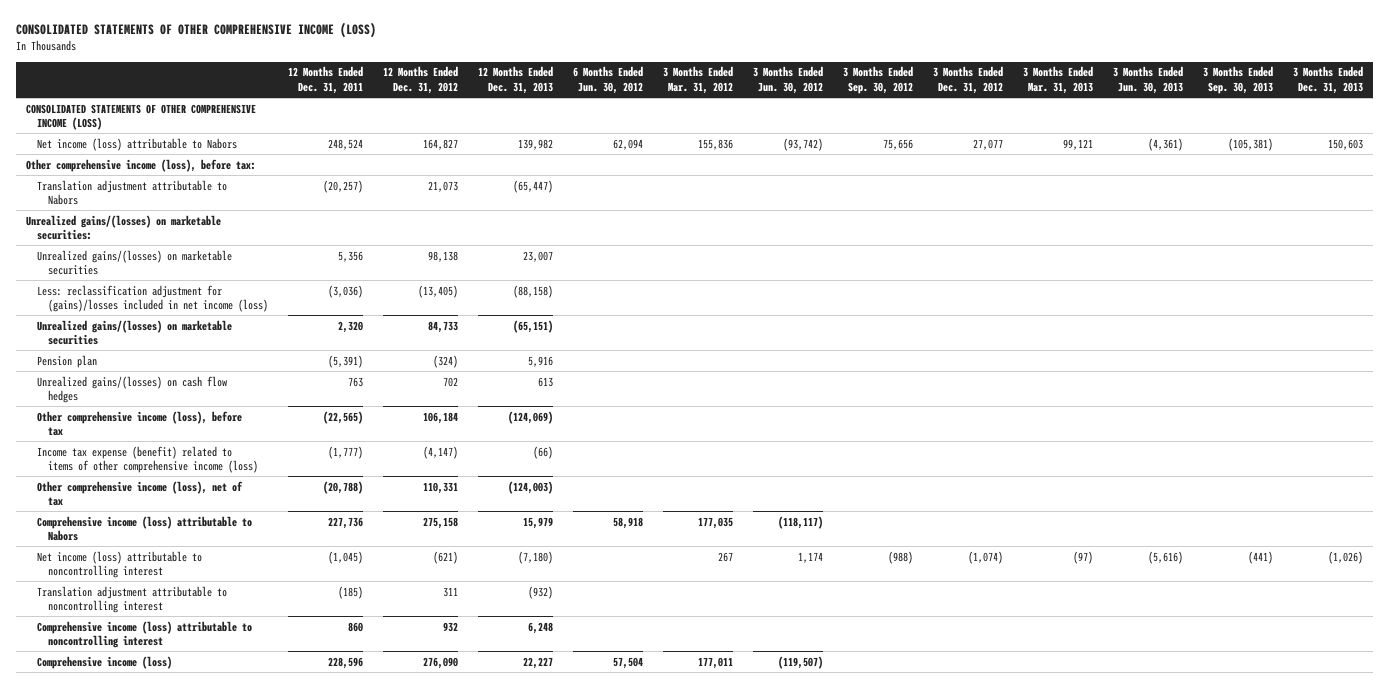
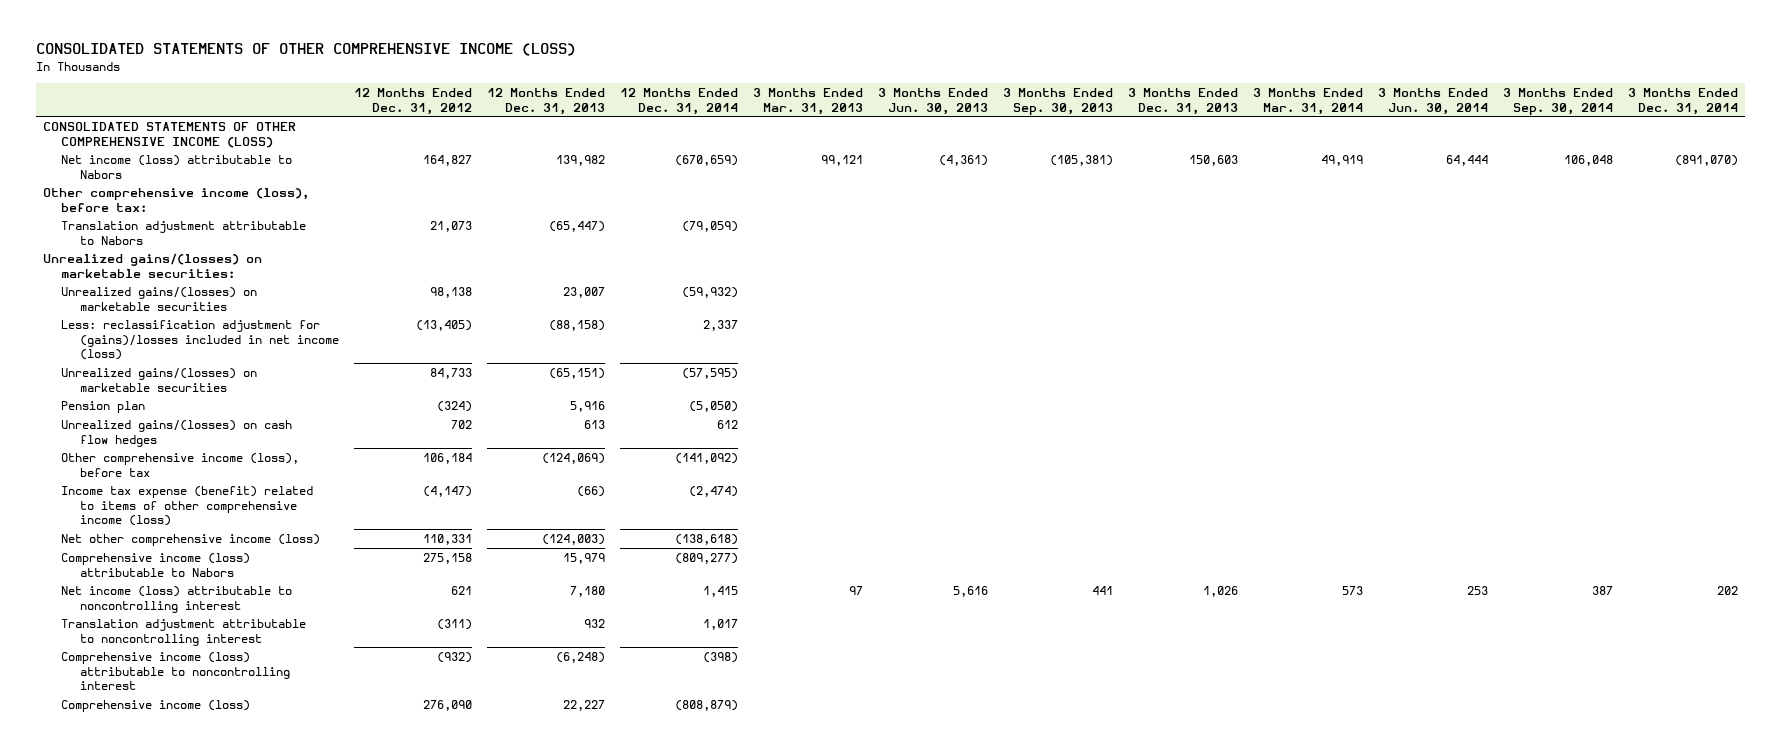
[288,66,364,94] 12 Months Ended Dec. 31, 2011 -> none
[573,66,644,94] 6 Months Ended Jun. 30, 2012 -> none
[663,66,734,94] 3 Months Ended Mar. 31, 2012 -> none
[753,66,824,94] 3 Months Ended Jun. 30, 2012 -> none
[843,66,914,94] 3 Months Ended Sep. 30, 2012 -> none
[933,66,1004,94] 3 Months Ended Dec. 31, 2012 -> none
none -> [619,88,738,115] 12 Months Ended Dec. 31, 2014
none -> [1252,88,1363,115] 3 Months Ended Mar. 31, 2014
none -> [1377,88,1488,115] 3 Months Ended Jun. 30, 2014
none -> [1502,88,1613,115] 3 Months Ended Sep. 30, 2014
none -> [1627,88,1738,115] 3 Months Ended Dec. 31, 2014
[37,480,244,506] Other comprehensive income (loss), net of tax -> [61,534,321,547] Net other comprehensive income (loss)
[433,550,459,564] (621) -> [450,586,472,596] 621
[518,550,554,564] (7,180) -> [569,586,605,598] 7,180
[1073,550,1094,564] (97) -> [848,586,863,596] 97
[1148,550,1184,564] (5,616) -> [952,586,988,598] 5,616
[1248,550,1274,564] (441) -> [1091,586,1113,596] 441
[1328,550,1364,564] (1,026) -> [1202,586,1238,598] 1,026
[443,586,459,597] 311 -> [436,619,472,631] (311)
[528,585,554,599] (932) -> [583,619,605,629] 932
[443,621,459,632] 932 -> [436,652,472,664] (932)
[528,621,554,634] 6,248 -> [555,652,605,664] (6,248)

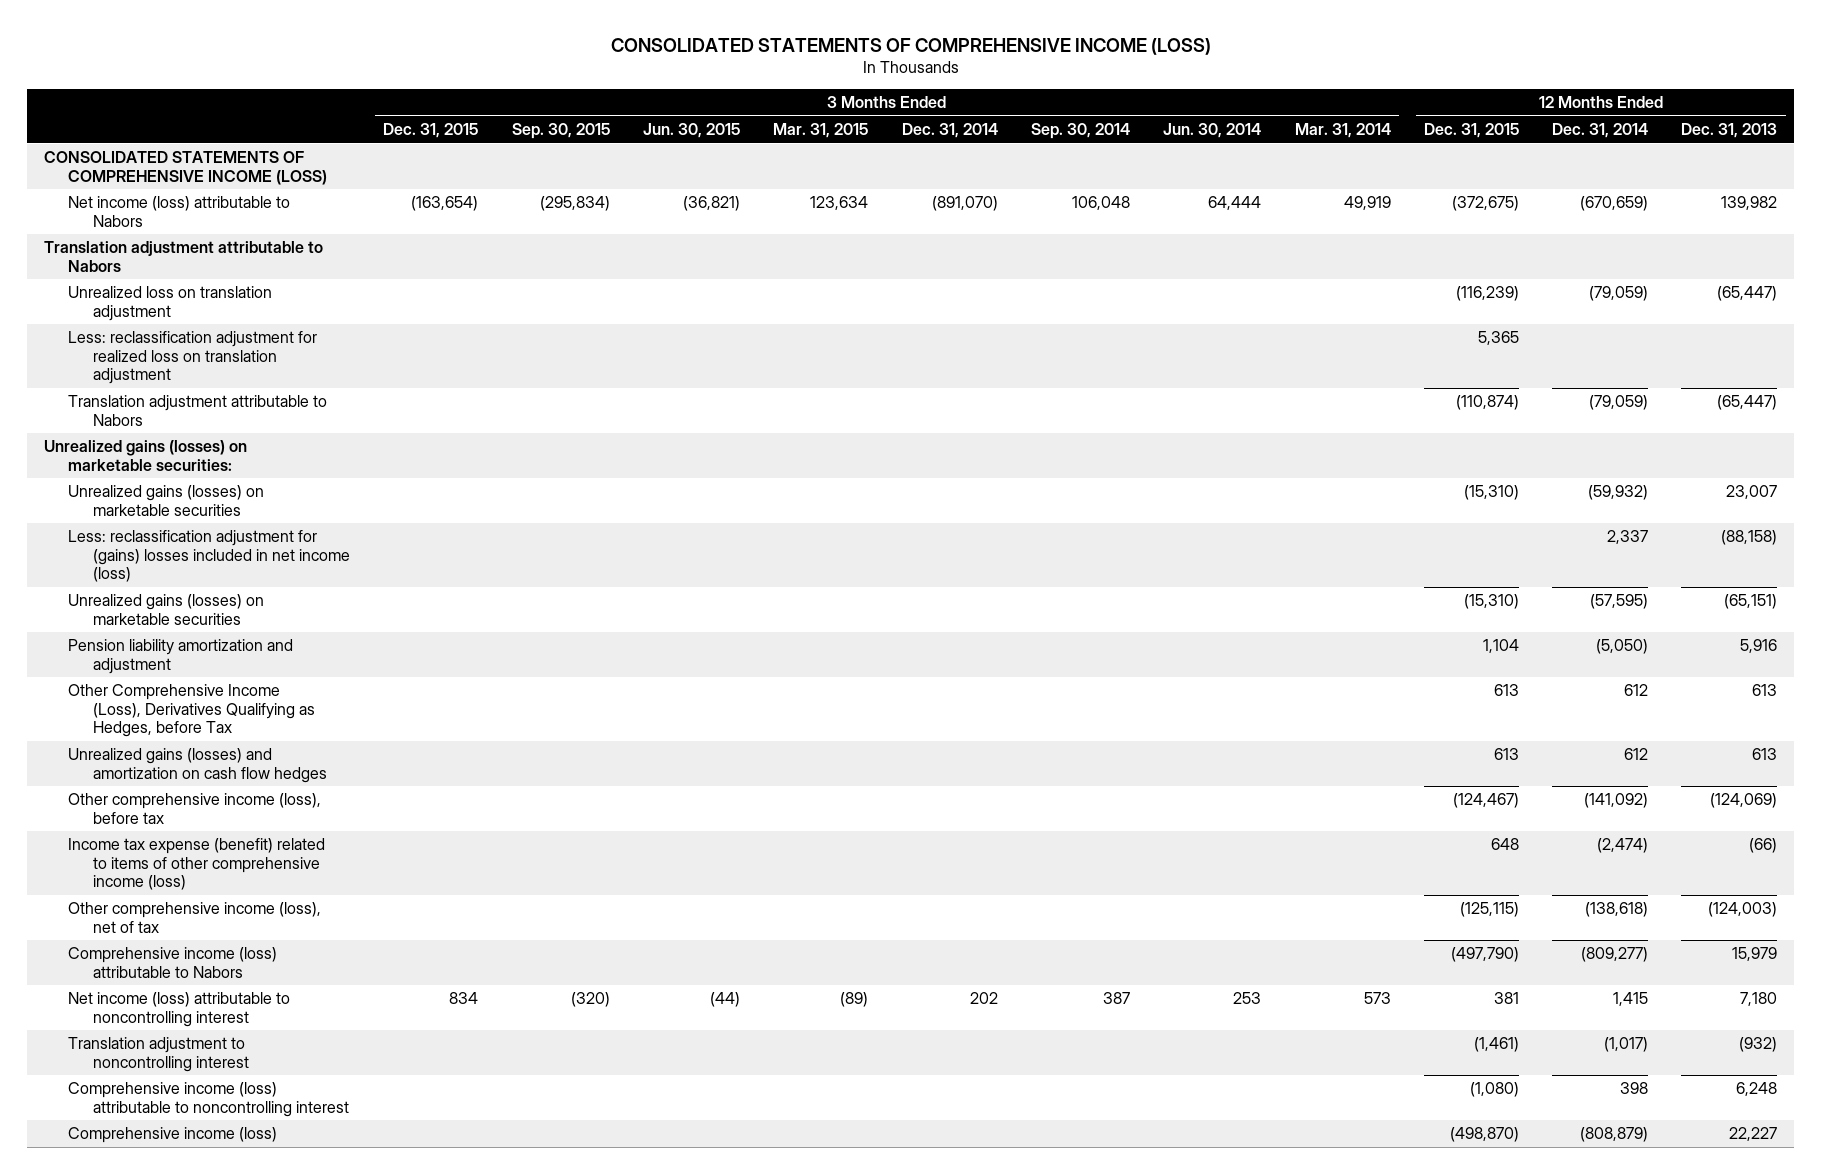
[35,43,576,57] CONSOLIDATED STATEMENTS OF OTHER COMPREHENSIVE INCOME (LOSS) -> [610,37,1211,55] CONSOLIDATED STATEMENTS OF COMPREHENSIVE INCOME (LOSS)
[353,88,472,115] 12 Months Ended Dec. 31, 2012 -> none
[752,88,863,115] 3 Months Ended Mar. 31, 2013 -> none
[877,88,988,115] 3 Months Ended Jun. 30, 2013 -> none
[1002,88,1113,115] 3 Months Ended Sep. 30, 2013 -> none
[1127,88,1238,115] 3 Months Ended Dec. 31, 2013 -> none
none -> [383,123,479,139] Dec. 31, 2015
none -> [511,123,610,140] Sep. 30, 2015
none -> [642,123,740,139] Jun. 30, 2015
none -> [773,123,869,139] Mar. 31, 2015
none -> [1423,123,1519,139] Dec. 31, 2015
[43,122,297,148] CONSOLIDATED STATEMENTS OF OTHER COMPREHENSIVE INCOME (LOSS) -> [43,151,328,185] CONSOLIDATED STATEMENTS OF COMPREHENSIVE INCOME (LOSS)
[43,188,310,212] Other comprehensive income (loss), before tax: -> none
none -> [43,241,323,272] Translation adjustment attributable to Nabors
none -> [68,286,273,321] Unrealized loss on translation adjustment
none -> [68,331,318,385] Less: reclassification adjustment for realized loss on translation adjustment
[43,253,263,278] Unrealized gains/(losses) on marketable securities: -> [43,440,247,471] Unrealized gains (losses) on marketable securities:
[61,287,258,311] Unrealized gains/(losses) on marketable securities -> [68,485,265,516] Unrealized gains (losses) on marketable securities
[61,320,339,361] Less: reclassification adjustment for (gains)/losses included in net income (loss) -> [68,530,350,583] Less: reclassification adjustment for (gains) losses included in net income (loss)
[61,368,258,392] Unrealized gains/(losses) on marketable securities -> [68,594,265,625] Unrealized gains (losses) on marketable securities
[61,401,146,414] Pension plan -> [68,639,294,674] Pension liability amortization and adjustment
[61,420,293,447] Unrealized gains/(losses) on cash flow hedges -> [68,684,315,738] Other Comprehensive Income (Loss), Derivatives Qualifying as Hedges, before Tax
none -> [68,748,327,783] Unrealized gains (losses) and amortization on cash flow hedges
[61,534,321,547] Net other comprehensive income (loss) -> [68,902,322,933] Other comprehensive income (loss), net of tax
[61,619,307,646] Translation adjustment attributable to noncontrolling interest -> [68,1037,249,1072] Translation adjustment to noncontrolling interest
[583,619,605,629] 932 -> [1739,1037,1778,1053] (932)
[702,619,738,631] 1,017 -> [1604,1037,1649,1053] (1,017)
[555,652,605,664] (6,248) -> [1736,1082,1778,1097] 6,248
[702,652,738,664] (398) -> [1620,1082,1649,1095] 398

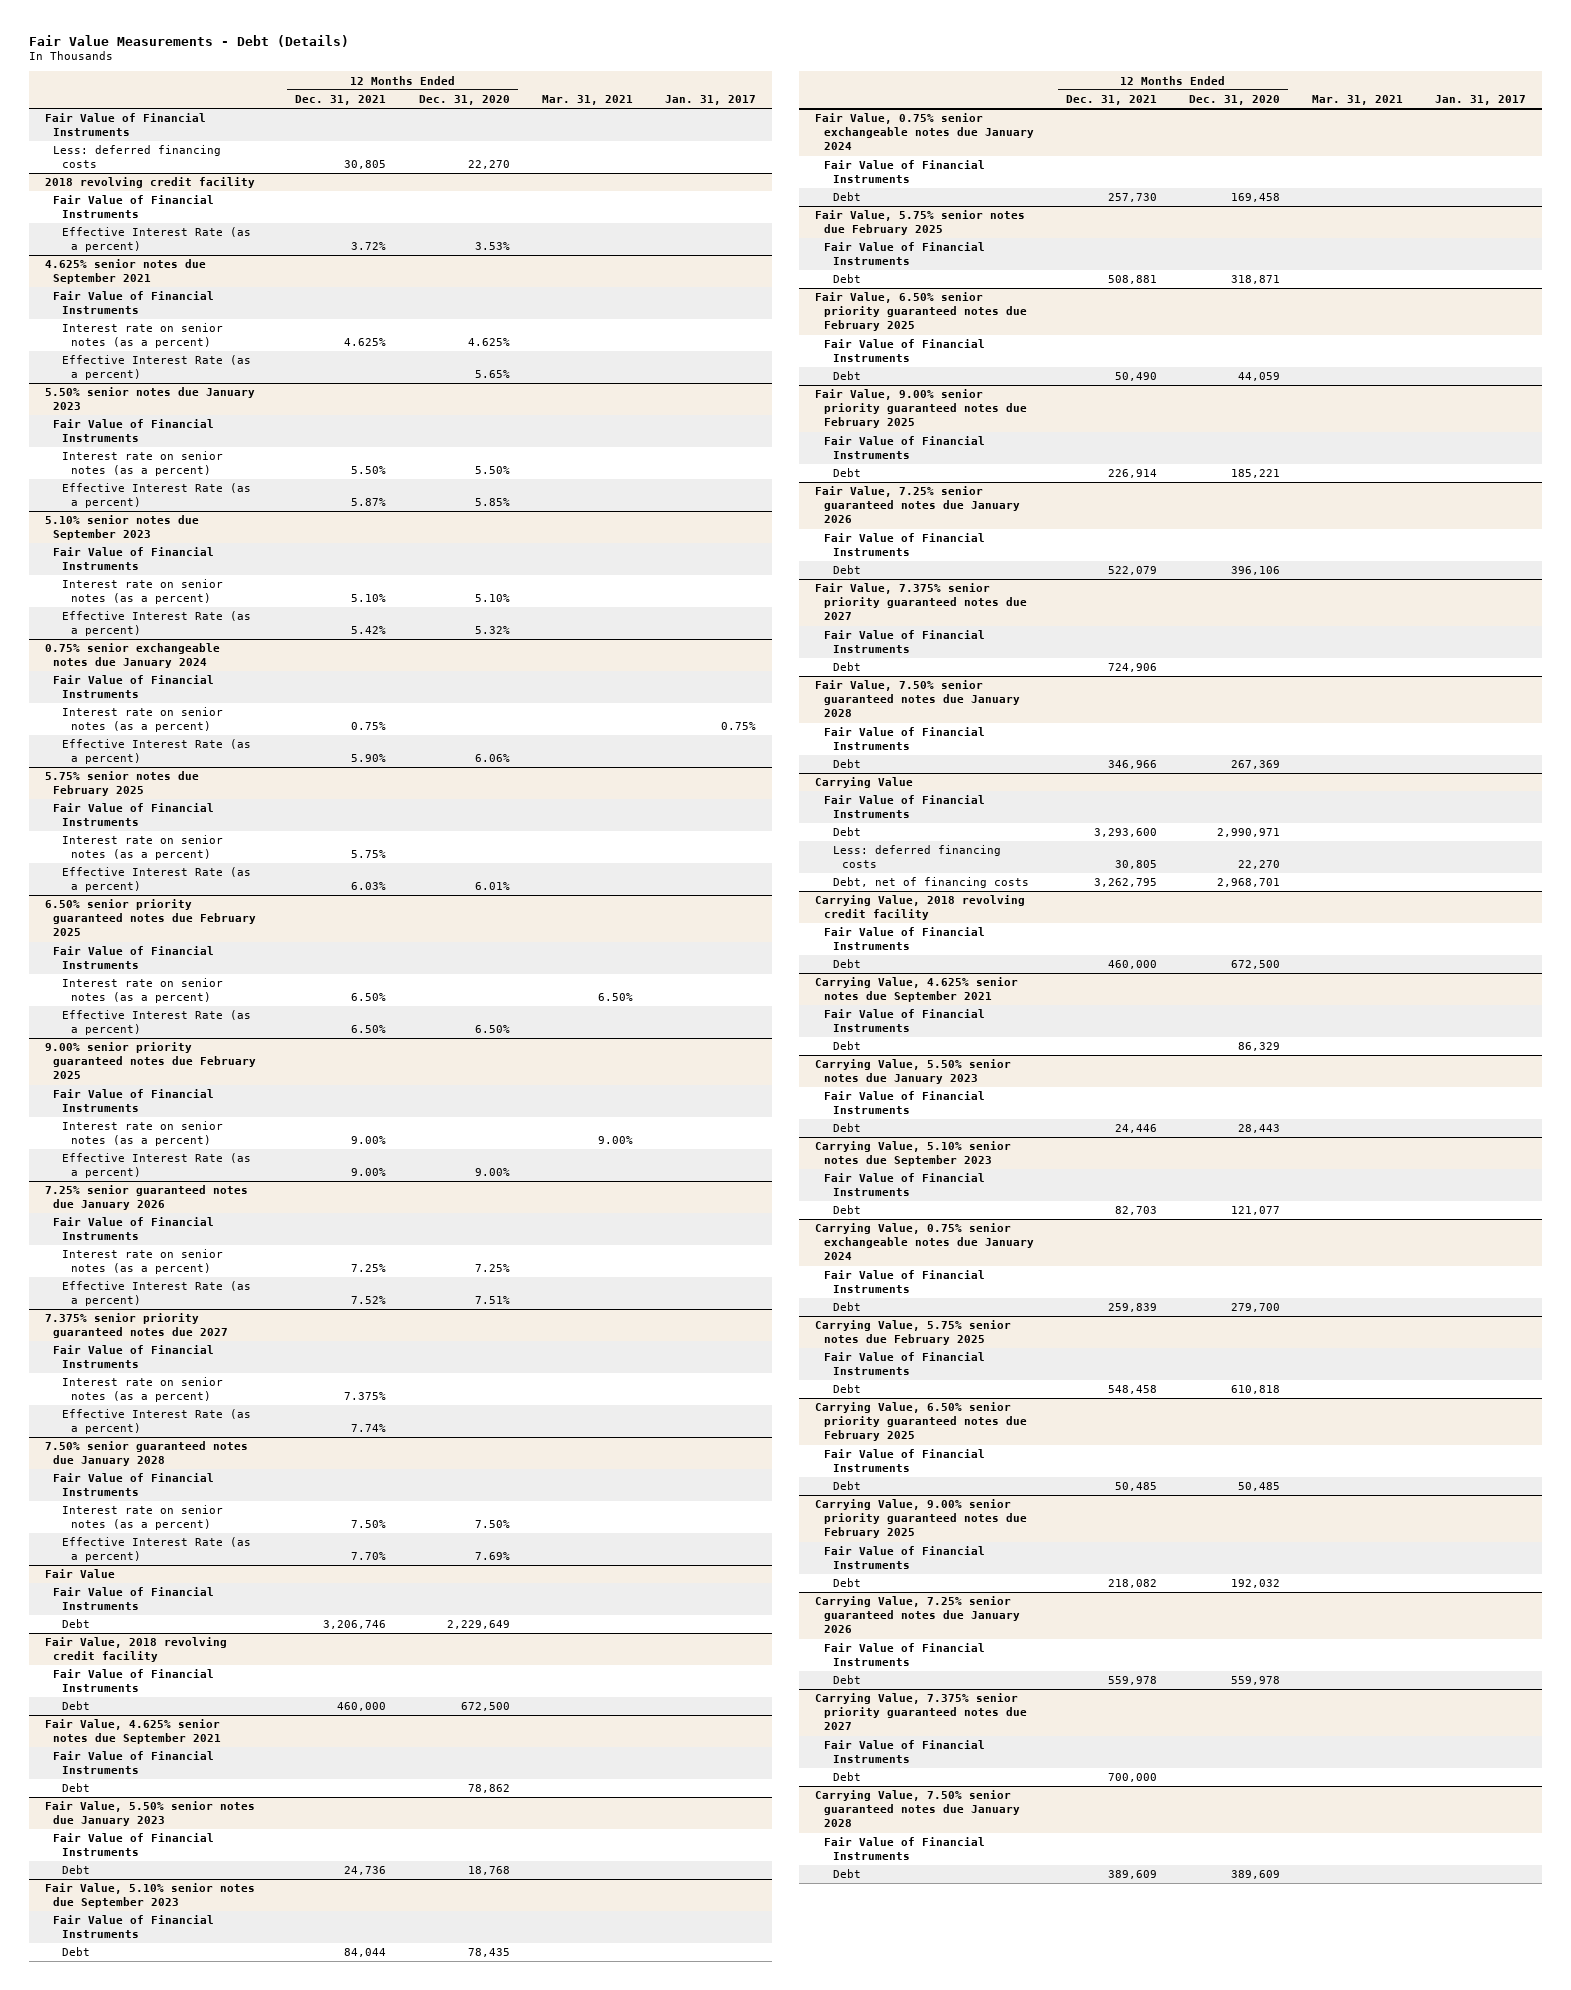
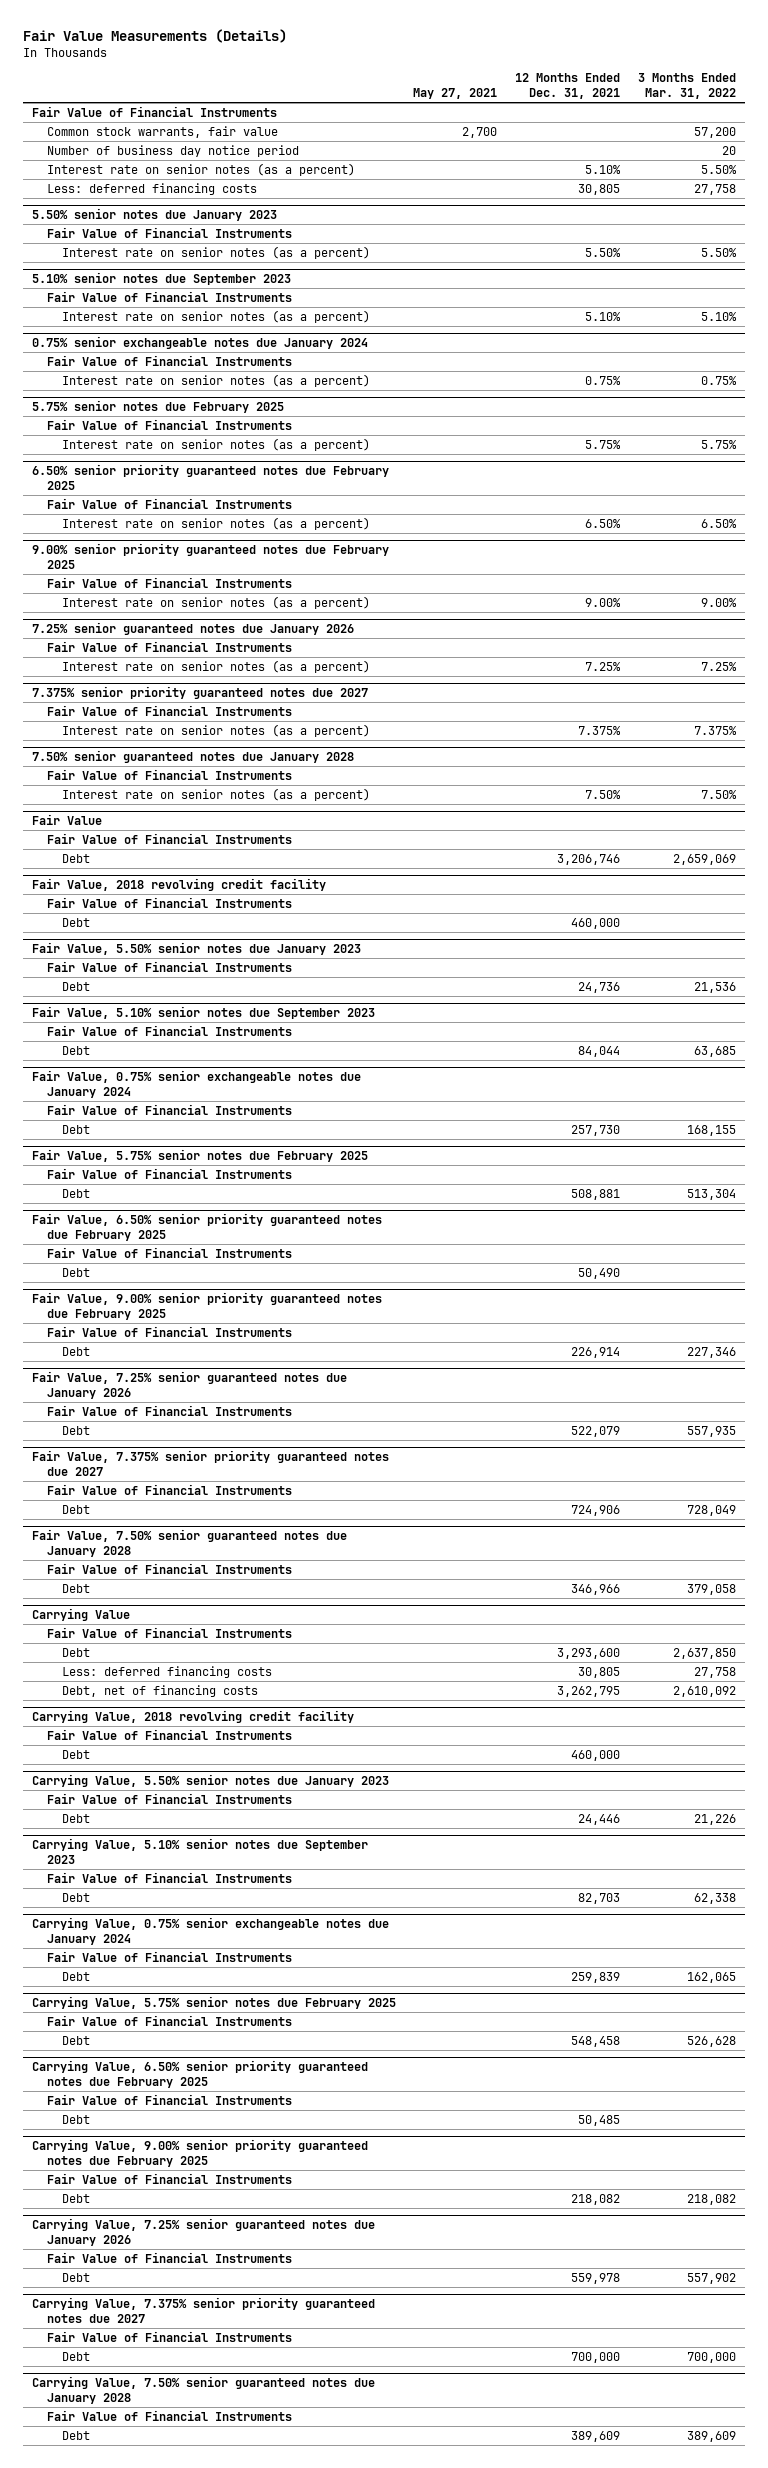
[28,34,349,47] Fair Value Measurements - Debt (Details) -> [22,28,287,43] Fair Value Measurements (Details)
[418,95,510,106] Dec. 31, 2020 -> none
[541,95,633,106] Mar. 31, 2021 -> none
[664,95,756,106] Jan. 31, 2017 -> none
none -> [413,88,498,100] May 27, 2021
none -> [638,73,737,100] 3 Months Ended Mar. 31, 2022
none -> [46,125,278,138] Common stock warrants, fair value
none -> [46,144,299,157] Number of business day notice period
none -> [46,162,355,176] Interest rate on senior notes (as a percent)
[44,177,255,189] 2018 revolving credit facility -> none
[53,195,215,219] Fair Value of Financial Instruments -> none
[62,227,252,253] Effective Interest Rate (as a percent) -> none
[44,259,206,285] 4.625% senior notes due September 2021 -> none
[53,291,215,315] Fair Value of Financial Instruments -> none
[62,323,224,349] Interest rate on senior notes (as a percent) -> none
[62,355,252,381] Effective Interest Rate (as a percent) -> none
[62,483,252,509] Effective Interest Rate (as a percent) -> none
[62,611,252,637] Effective Interest Rate (as a percent) -> none
[62,739,252,765] Effective Interest Rate (as a percent) -> none
[62,867,252,893] Effective Interest Rate (as a percent) -> none
[62,1010,252,1036] Effective Interest Rate (as a percent) -> none
[62,1153,252,1179] Effective Interest Rate (as a percent) -> none
[62,1281,252,1307] Effective Interest Rate (as a percent) -> none
[62,1409,252,1435] Effective Interest Rate (as a percent) -> none
[62,1537,252,1563] Effective Interest Rate (as a percent) -> none
[44,1719,222,1745] Fair Value, 4.625% senior notes due September 2021 -> none
[53,1751,215,1775] Fair Value of Financial Instruments -> none
[62,1783,91,1793] Debt -> none
[815,977,1019,1003] Carrying Value, 4.625% senior notes due September 2021 -> none
[824,1009,986,1033] Fair Value of Financial Instruments -> none
[832,1041,861,1051] Debt -> none

